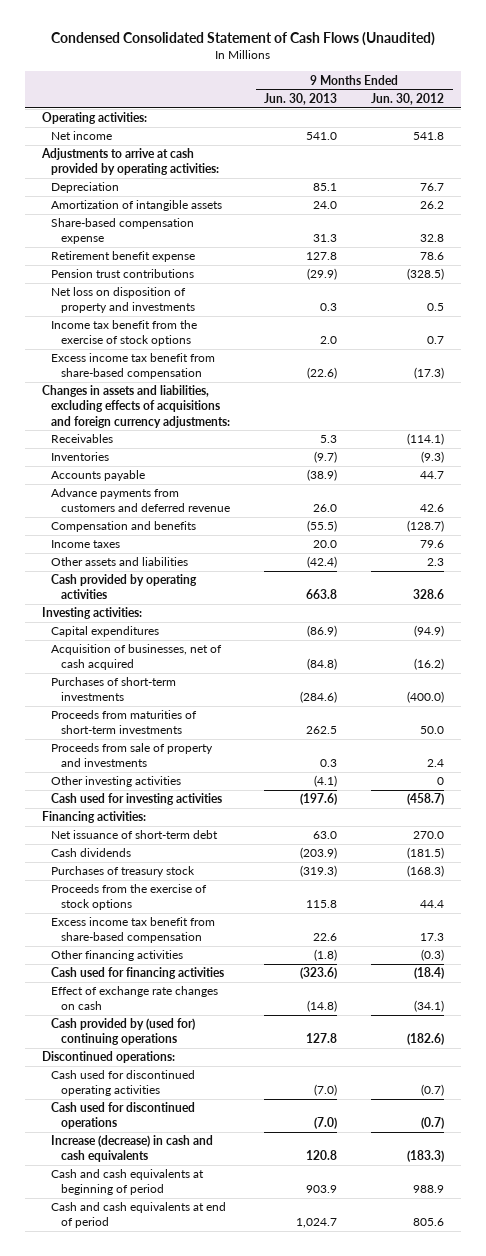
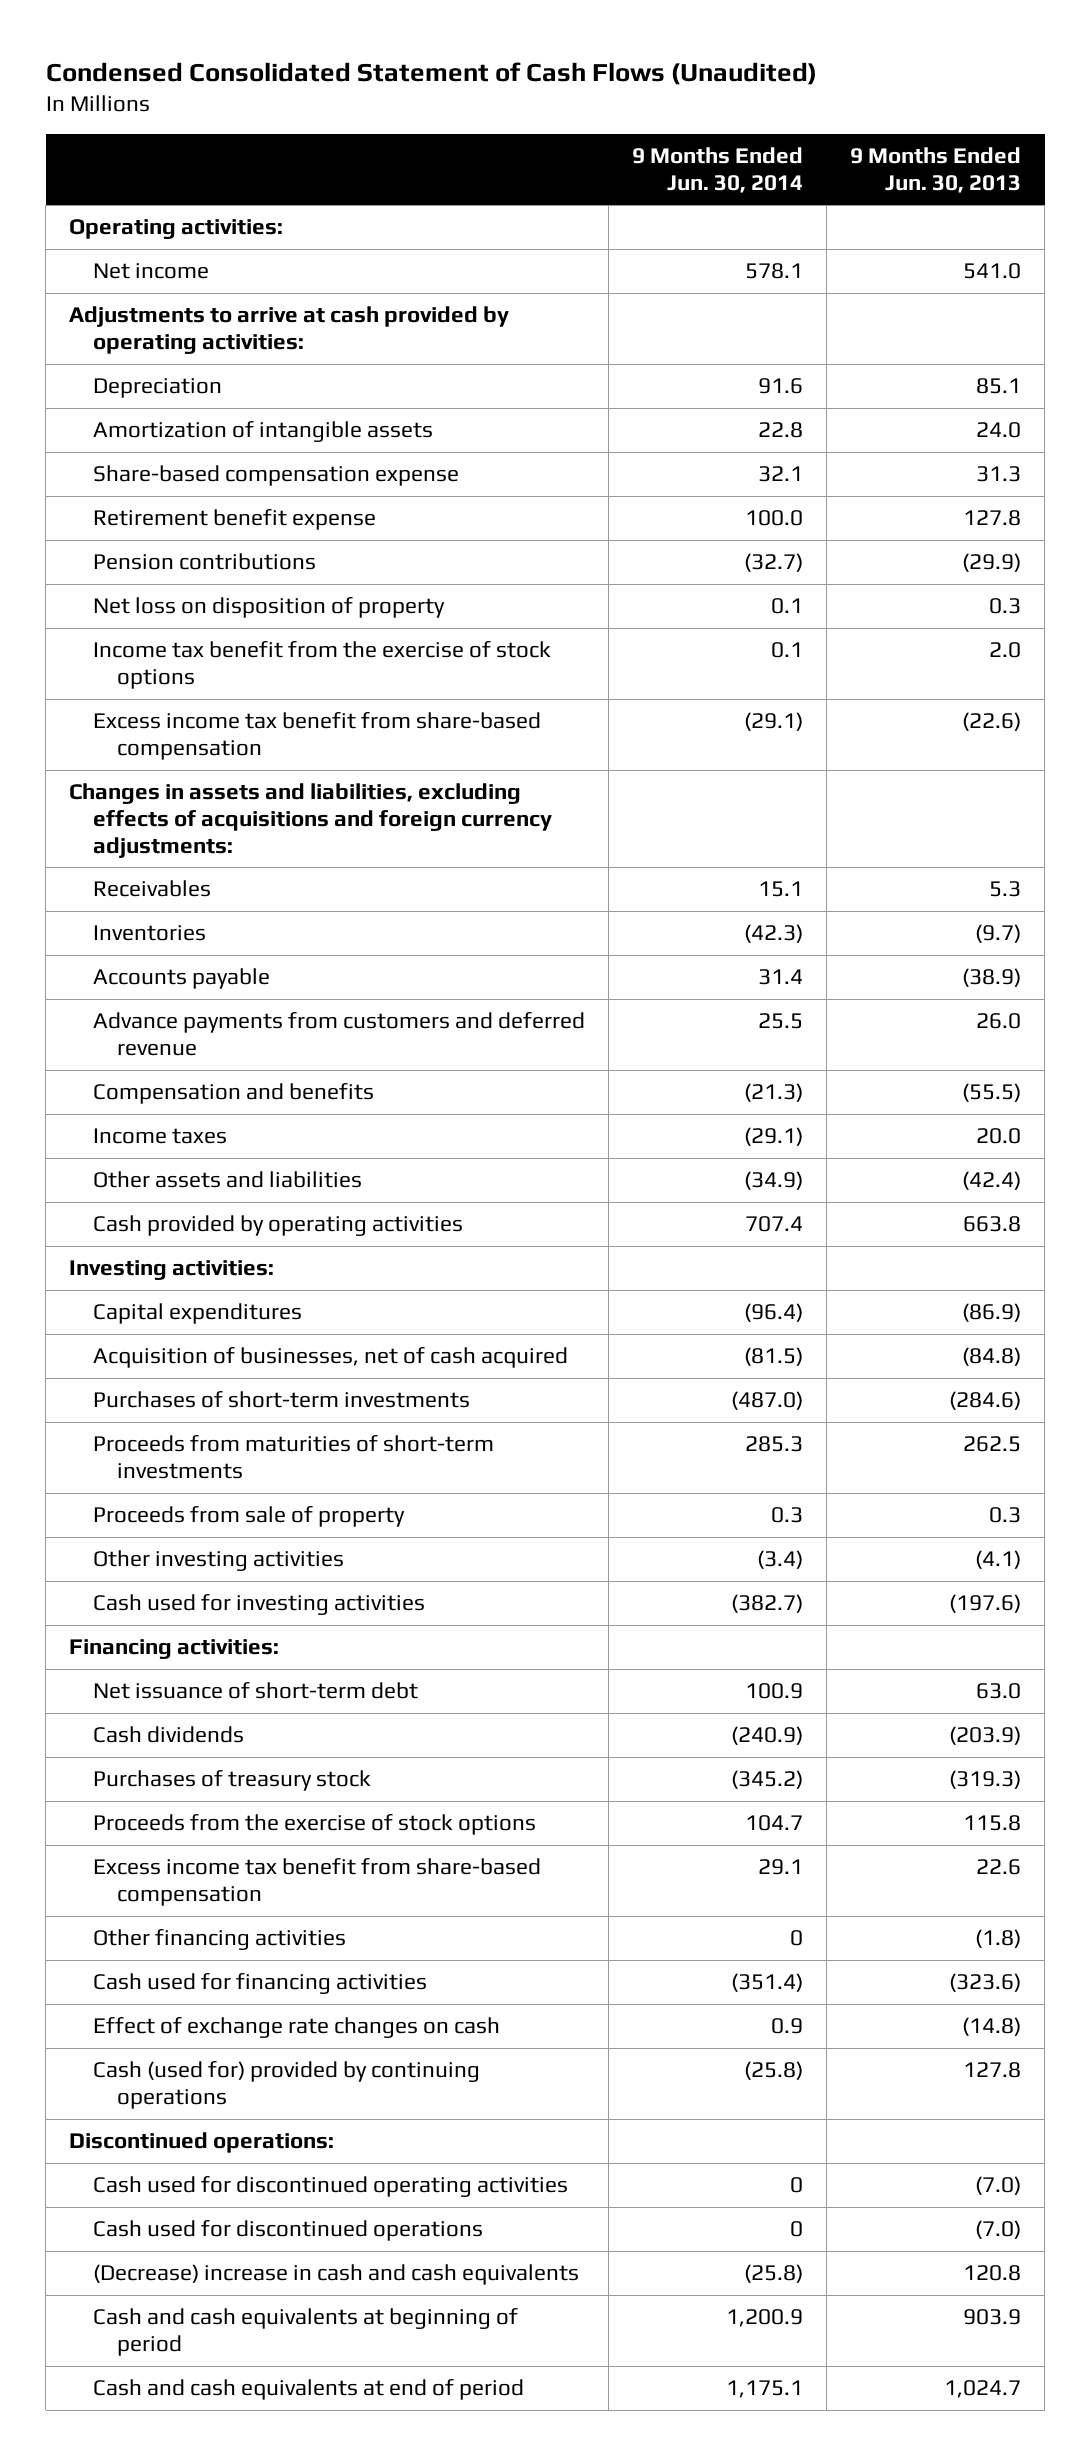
[371,92,445,105] Jun. 30, 2012 -> none
none -> [632,146,804,193] 9 Months Ended Jun. 30, 2014
[51,269,195,279] Pension trust contributions -> [93,553,317,571] Pension contributions
[51,287,195,314] Net loss on disposition of property and investments -> [93,597,446,619] Net loss on disposition of property
[51,743,214,768] Proceeds from sale of property and investments -> [93,1506,406,1528] Proceeds from sale of property
[51,1018,196,1046] Cash provided by (used for) continuing operations -> [93,2061,481,2110] Cash (used for) provided by continuing operations
[51,1135,214,1163] Increase (decrease) in cash and cash equivalents -> [93,2264,580,2286] (Decrease) increase in cash and cash equivalents

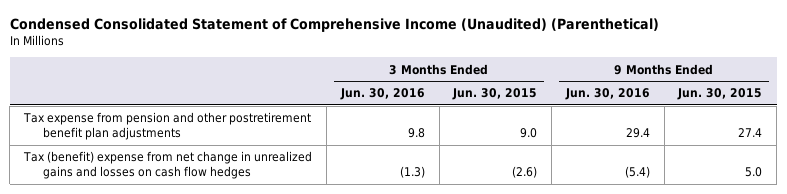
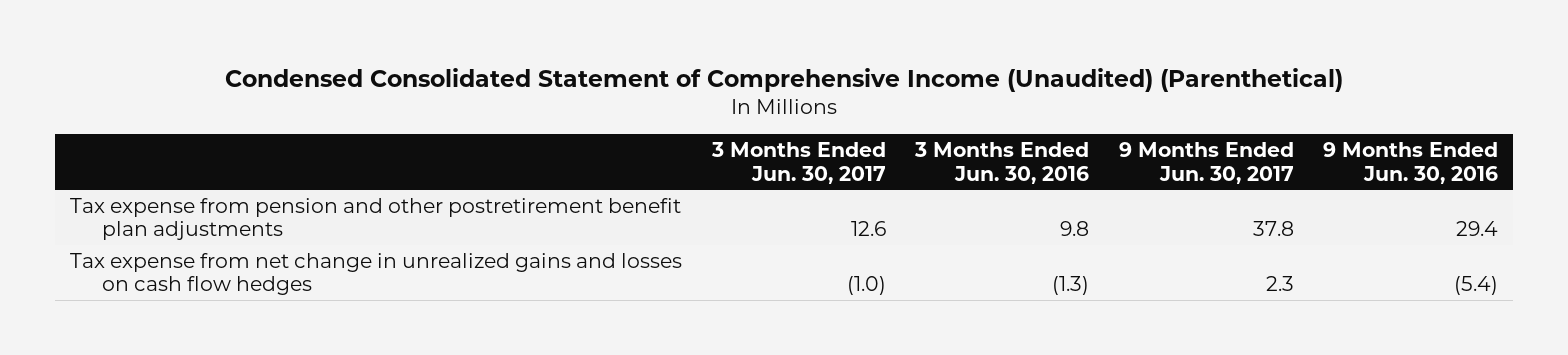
[452,88,538,101] Jun. 30, 2015 -> none
[677,88,763,101] Jun. 30, 2015 -> none
none -> [710,141,886,184] 3 Months Ended Jun. 30, 2017
none -> [1118,141,1294,184] 9 Months Ended Jun. 30, 2017
[23,151,313,180] Tax (benefit) expense from net change in unrealized gains and losses on cash flow hedges -> [69,252,682,296] Tax expense from net change in unrealized gains and losses on cash flow hedges

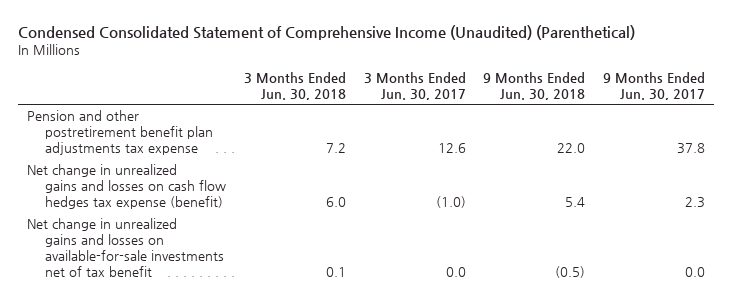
[914,141,1090,184] 3 Months Ended Jun. 30, 2016 -> none
[1323,141,1499,184] 9 Months Ended Jun. 30, 2016 -> none
none -> [243,71,346,100] 3 Months Ended Jun. 30, 2018
none -> [483,71,586,100] 9 Months Ended Jun. 30, 2018
[69,197,681,241] Tax expense from pension and other postretirement benefit plan adjustments -> [26,110,214,156] Pension and other postretirement benefit plan adjustments tax expense
[69,252,682,296] Tax expense from net change in unrealized gains and losses on cash flow hedges -> [26,164,227,210] Net change in unrealized gains and losses on cash flow hedges tax expense (benefit)
none -> [26,218,225,278] Net change in unrealized gains and losses on available-for-sale investments net of tax benefit

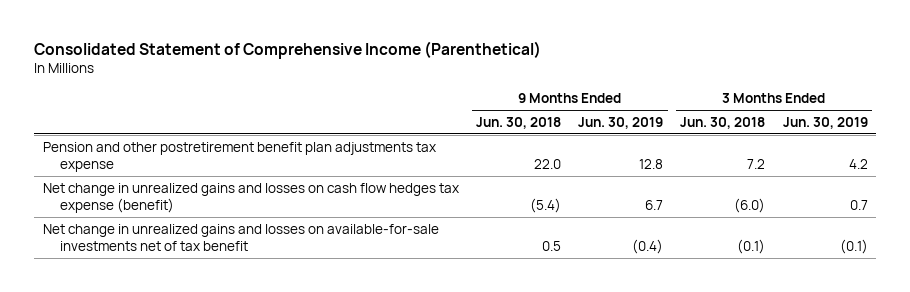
[17,25,635,41] Condensed Consolidated Statement of Comprehensive Income (Unaudited) (Parenthetical) -> [34,41,542,60] Consolidated Statement of Comprehensive Income (Parenthetical)
[363,71,466,100] 3 Months Ended Jun. 30, 2017 -> none
[602,71,705,100] 9 Months Ended Jun. 30, 2017 -> none
none -> [578,116,664,129] Jun. 30, 2019
none -> [782,116,868,129] Jun. 30, 2019
[325,197,346,208] 6.0 -> [734,197,766,213] (6.0)
[565,197,586,208] 5.4 -> [530,197,562,213] (5.4)
[325,267,346,278] 0.1 -> [737,238,766,254] (0.1)
[555,266,586,279] (0.5) -> [542,240,562,251] 0.5

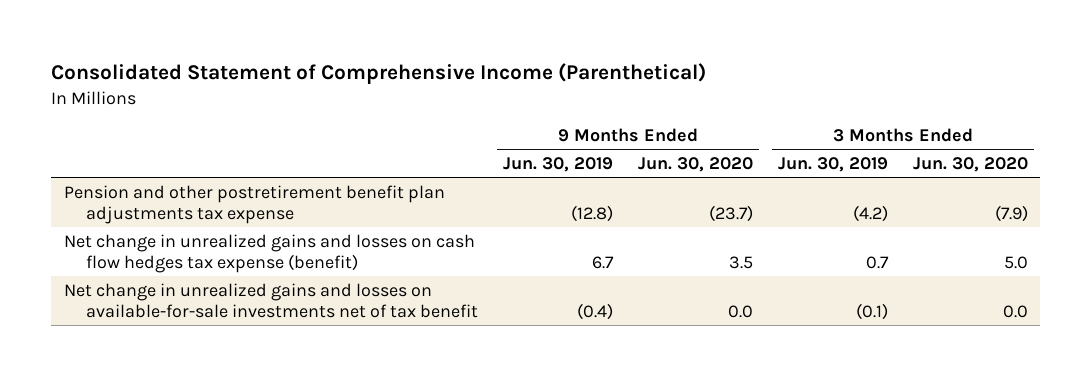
[476,116,562,129] Jun. 30, 2018 -> none
[680,116,766,129] Jun. 30, 2018 -> none
none -> [638,157,754,173] Jun. 30, 2020
none -> [912,157,1028,173] Jun. 30, 2020
[639,158,664,169] 12.8 -> [571,205,614,223] (12.8)
[848,158,868,169] 4.2 -> [852,205,888,223] (4.2)

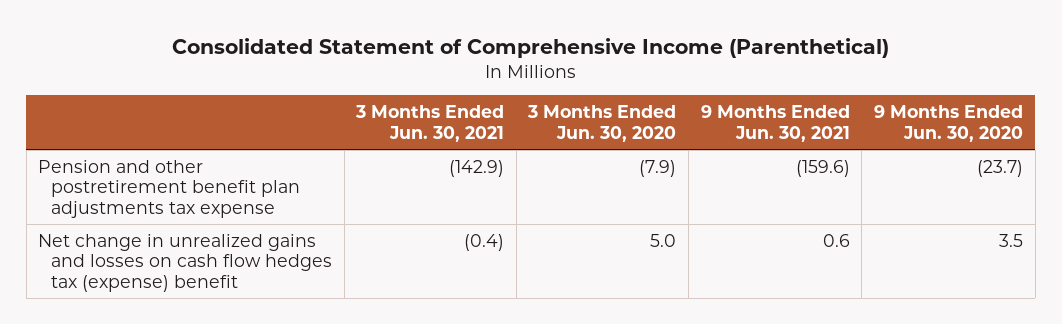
[503,157,614,173] Jun. 30, 2019 -> none
[777,157,888,173] Jun. 30, 2019 -> none
none -> [355,105,505,142] 3 Months Ended Jun. 30, 2021
none -> [700,105,850,142] 9 Months Ended Jun. 30, 2021
[63,282,479,319] Net change in unrealized gains and losses on available-for-sale investments net of tax benefit -> none
[63,233,475,274] Net change in unrealized gains and losses on cash flow hedges tax expense (benefit) -> [38,233,332,292] Net change in unrealized gains and losses on cash flow hedges tax (expense) benefit

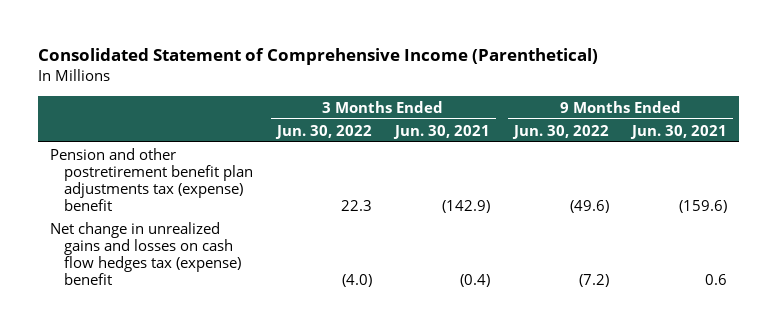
[527,105,677,142] 3 Months Ended Jun. 30, 2020 -> none
[874,105,1024,142] 9 Months Ended Jun. 30, 2020 -> none
none -> [274,124,372,139] Jun. 30, 2022
none -> [511,124,609,139] Jun. 30, 2022
[38,159,300,218] Pension and other postretirement benefit plan adjustments tax expense -> [50,147,254,212] Pension and other postretirement benefit plan adjustments tax (expense) benefit

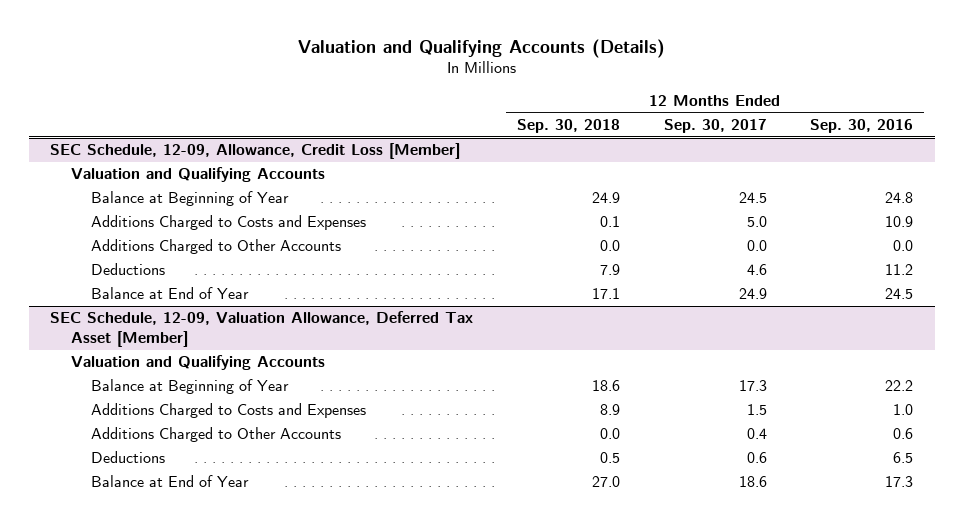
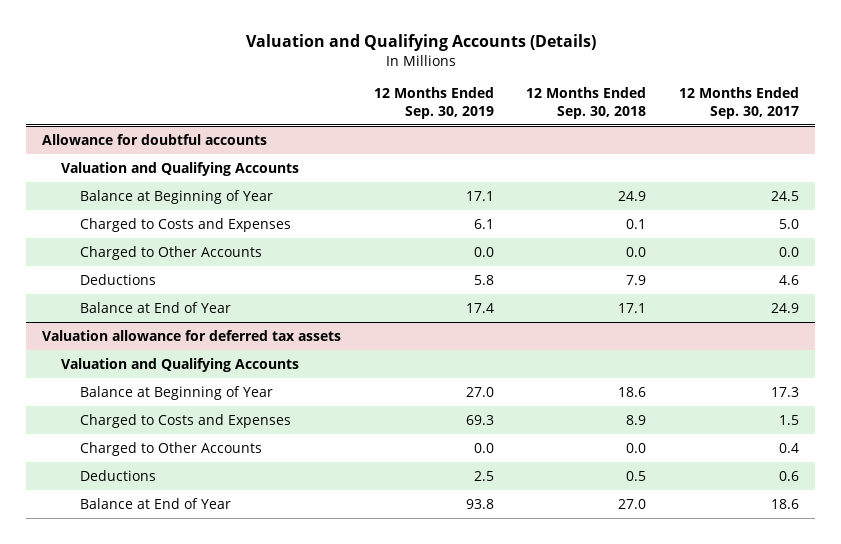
[810,119,914,134] Sep. 30, 2016 -> none
none -> [373,87,494,119] 12 Months Ended Sep. 30, 2019
[50,143,461,160] SEC Schedule, 12-09, Allowance, Credit Loss [Member] -> [42,133,268,145] Allowance for doubtful accounts
[91,215,367,231] Additions Charged to Costs and Expenses -> [79,217,291,232] Charged to Costs and Expenses
[91,239,342,255] Additions Charged to Other Accounts -> [79,245,262,260] Charged to Other Accounts
[50,311,474,348] SEC Schedule, 12-09, Valuation Allowance, Deferred Tax Asset [Member] -> [42,329,342,341] Valuation allowance for deferred tax assets
[91,403,367,419] Additions Charged to Costs and Expenses -> [79,413,291,428] Charged to Costs and Expenses
[91,427,342,443] Additions Charged to Other Accounts -> [79,441,262,456] Charged to Other Accounts

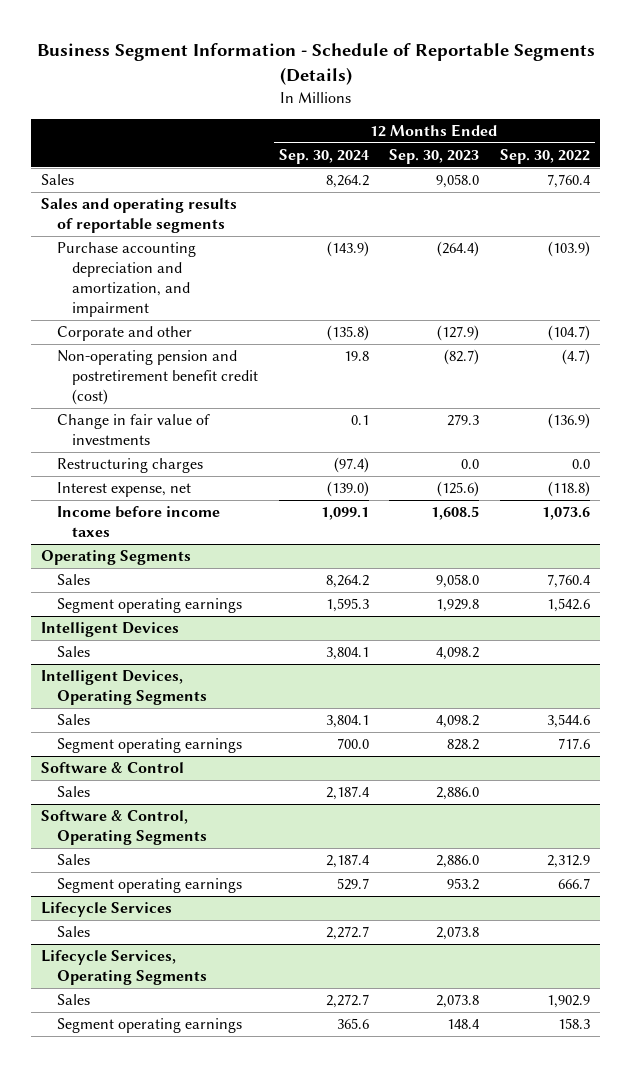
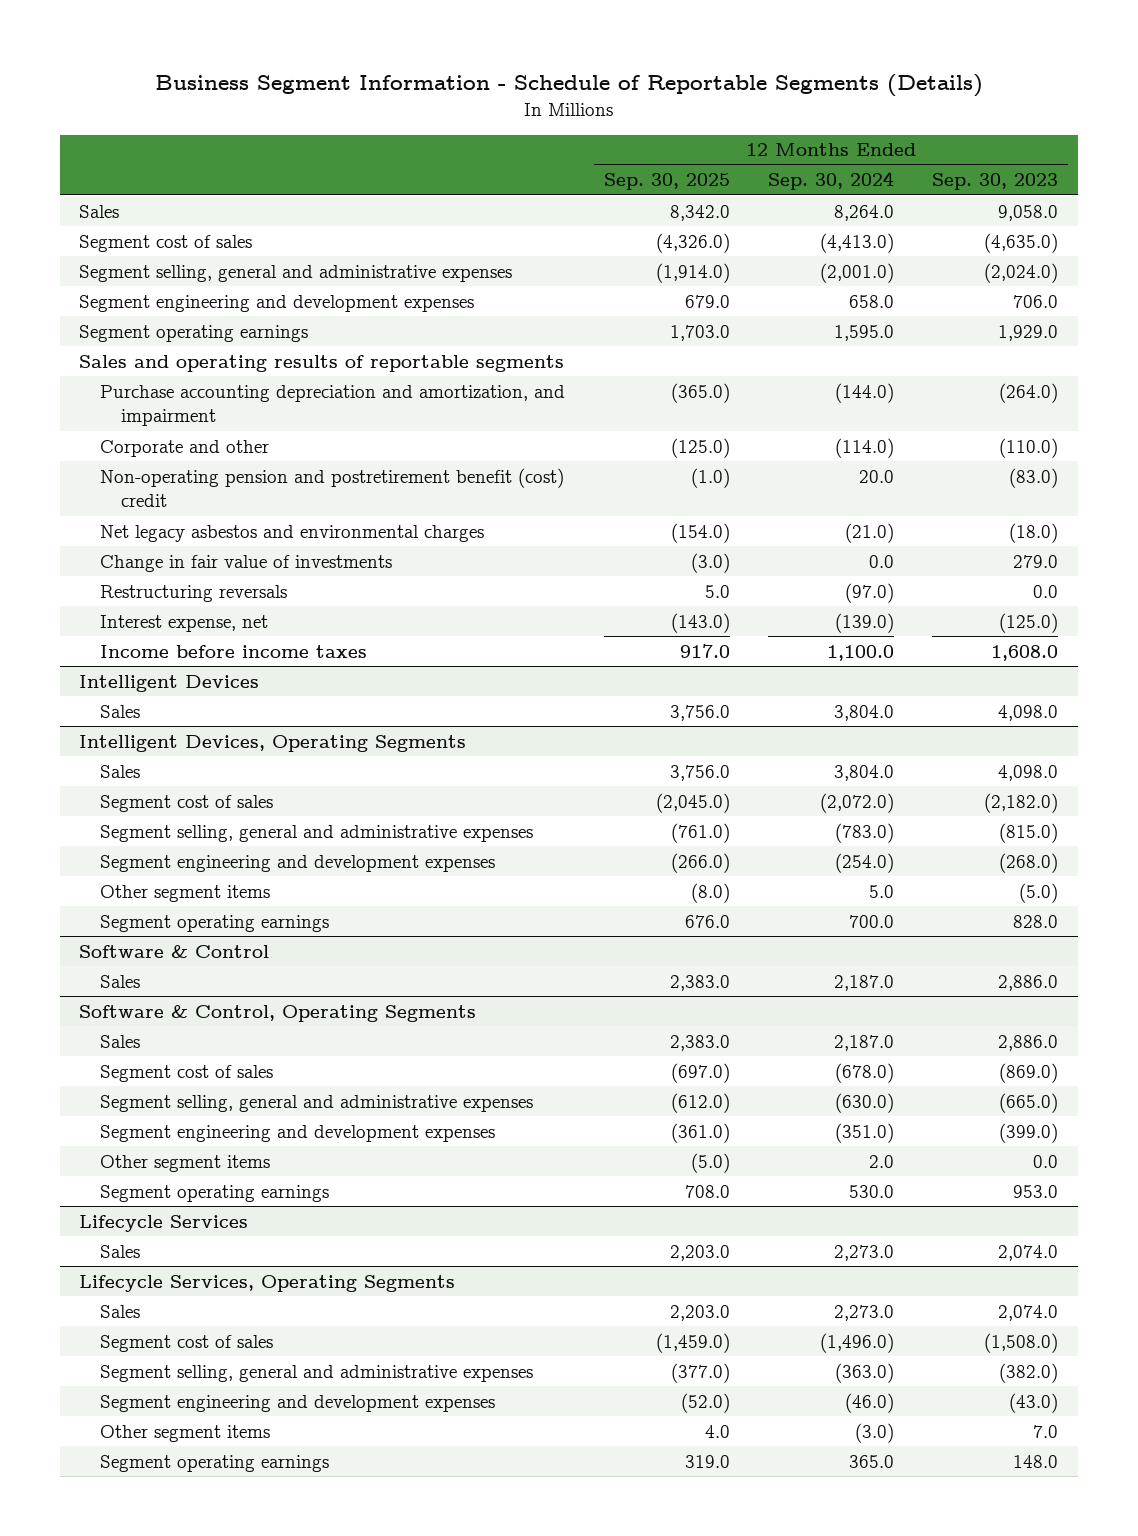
[499,149,590,165] Sep. 30, 2022 -> none
none -> [603,173,730,191] Sep. 30, 2025
[325,175,369,189] 8,264.2 -> [833,204,894,221] 8,264.0
none -> [79,234,253,252] Segment cost of sales
none -> [79,264,513,282] Segment selling, general and administrative expenses
none -> [79,294,475,312] Segment engineering and development expenses
none -> [79,324,309,342] Segment operating earnings
[41,550,192,566] Operating Segments -> none
[56,574,90,586] Sales -> none
[56,598,242,614] Segment operating earnings -> none
[326,241,369,258] (143.9) -> [834,382,894,403] (144.0)
[437,241,480,258] (264.4) -> [999,382,1059,403] (264.0)
[326,325,369,342] (135.8) -> [834,437,894,458] (114.0)
[437,325,480,342] (127.9) -> [999,437,1059,458] (110.0)
[56,350,259,406] Non-operating pension and postretirement benefit credit (cost) -> [100,467,565,508] Non-operating pension and postretirement benefit (cost) credit
[343,351,369,362] 19.8 -> [858,469,894,483] 20.0
[444,349,480,366] (82.7) -> [1009,467,1059,488] (83.0)
none -> [100,524,485,542] Net legacy asbestos and environmental charges
[350,415,369,426] 0.1 -> [868,554,894,568] 0.0
[447,414,480,427] 279.3 -> [1013,554,1059,568] 279.0
[56,458,203,474] Restructuring charges -> [100,584,288,602] Restructuring reversals
[333,457,369,474] (97.4) -> [844,582,894,603] (97.0)
[437,481,480,498] (125.6) -> [999,612,1059,633] (125.0)
[320,507,369,521] 1,099.1 -> [826,644,894,661] 1,100.0
[431,506,480,521] 1,608.5 -> [991,644,1059,661] 1,608.0
[325,647,369,661] 3,804.1 -> [833,704,894,721] 3,804.0
[436,647,480,661] 4,098.2 -> [998,704,1059,721] 4,098.0
[325,715,369,729] 3,804.1 -> [833,764,894,781] 3,804.0
[436,715,480,729] 4,098.2 -> [998,764,1059,781] 4,098.0
none -> [100,794,274,812] Segment cost of sales
none -> [100,824,534,842] Segment selling, general and administrative expenses
none -> [100,854,496,872] Segment engineering and development expenses
none -> [100,884,271,902] Other segment items
[447,739,480,751] 828.2 -> [1013,914,1059,928] 828.0
[325,786,370,801] 2,187.4 -> [833,974,894,991] 2,187.0
[325,854,370,869] 2,187.4 -> [833,1034,894,1051] 2,187.0
none -> [100,1064,274,1082] Segment cost of sales
none -> [100,1094,534,1112] Segment selling, general and administrative expenses
none -> [100,1124,496,1142] Segment engineering and development expenses
none -> [100,1154,271,1172] Other segment items
[336,878,369,891] 529.7 -> [848,1184,894,1198] 530.0
[447,878,480,891] 953.2 -> [1013,1184,1059,1198] 953.0
[325,926,369,941] 2,272.7 -> [833,1244,894,1261] 2,273.0
[436,926,480,941] 2,073.8 -> [998,1244,1059,1261] 2,074.0
[325,994,369,1009] 2,272.7 -> [833,1304,894,1321] 2,273.0
[436,994,480,1009] 2,073.8 -> [998,1304,1059,1321] 2,074.0
none -> [100,1334,274,1352] Segment cost of sales
none -> [100,1364,534,1382] Segment selling, general and administrative expenses
none -> [100,1394,496,1412] Segment engineering and development expenses
none -> [100,1424,271,1442] Other segment items
[336,1018,369,1030] 365.6 -> [848,1454,894,1468] 365.0
[447,1019,481,1030] 148.4 -> [1013,1454,1059,1468] 148.0

